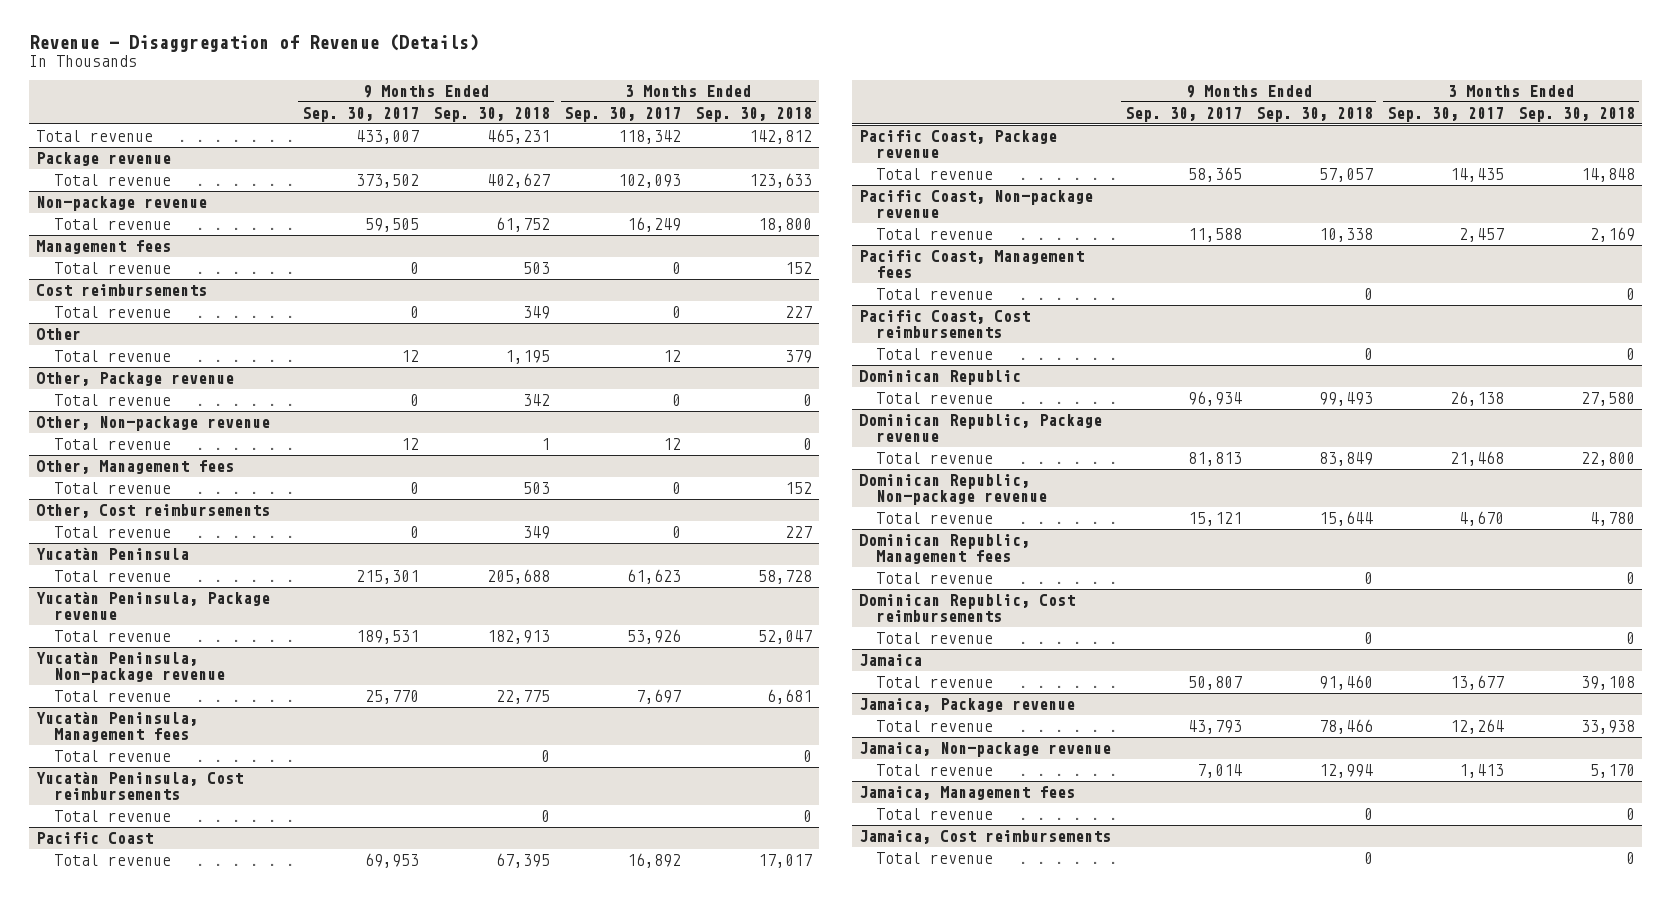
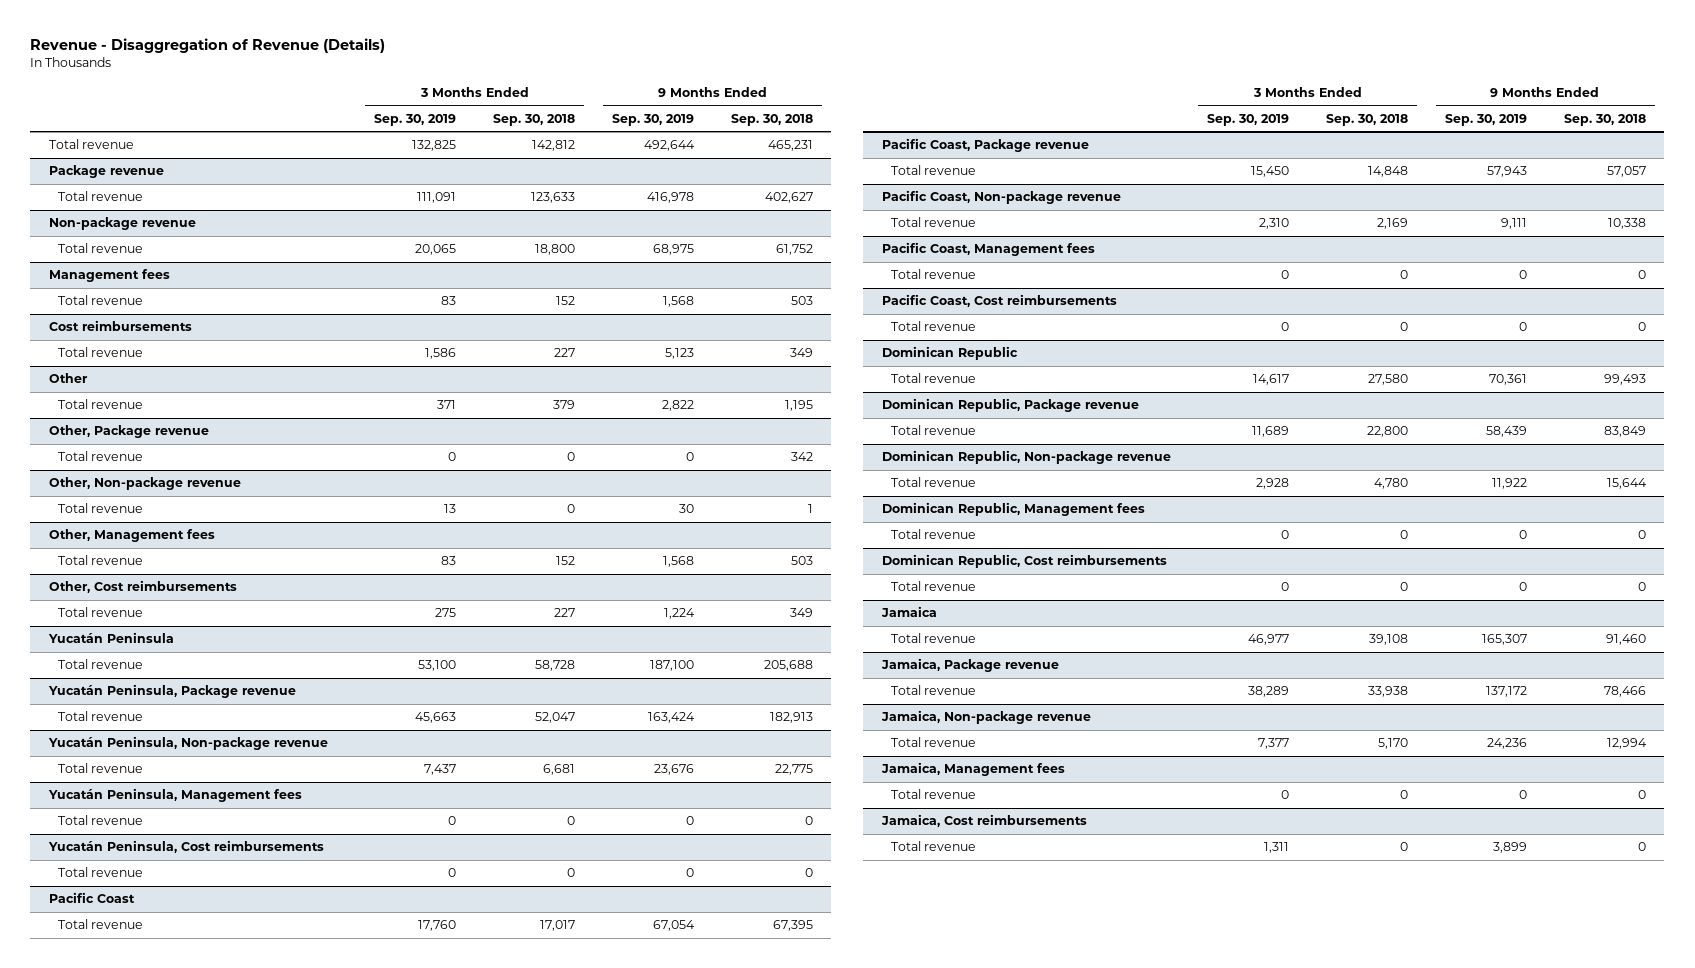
[301,106,419,122] Sep. 30, 2017 -> none
[564,106,682,122] Sep. 30, 2017 -> none
none -> [374,113,457,126] Sep. 30, 2019
none -> [612,113,695,126] Sep. 30, 2019
[35,547,189,561] Yucatàn Peninsula -> [47,632,174,644] Yucatán Peninsula
[35,591,270,620] Yucatàn Peninsula, Package revenue -> [47,684,296,699] Yucatán Peninsula, Package revenue
[35,651,225,683] Yucatàn Peninsula, Non-package revenue -> [47,736,328,751] Yucatán Peninsula, Non-package revenue
[35,711,198,742] Yucatàn Peninsula, Management fees -> [47,788,302,803] Yucatán Peninsula, Management fees
[35,771,243,800] Yucatàn Peninsula, Cost reimbursements -> [47,840,324,854] Yucatán Peninsula, Cost reimbursements

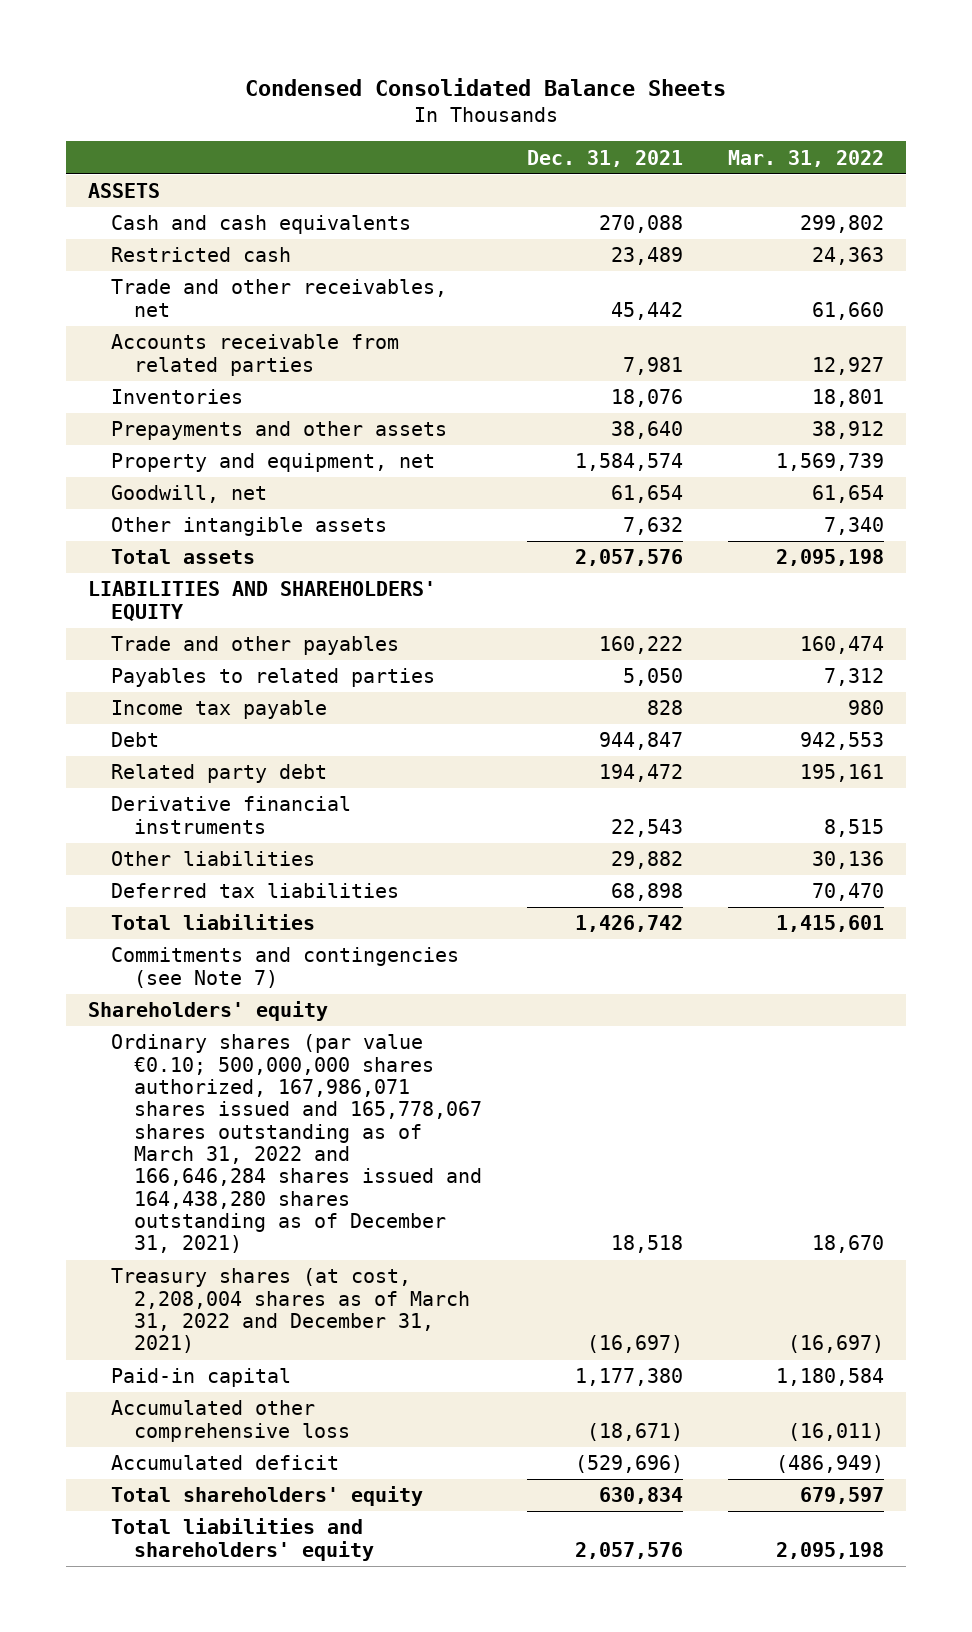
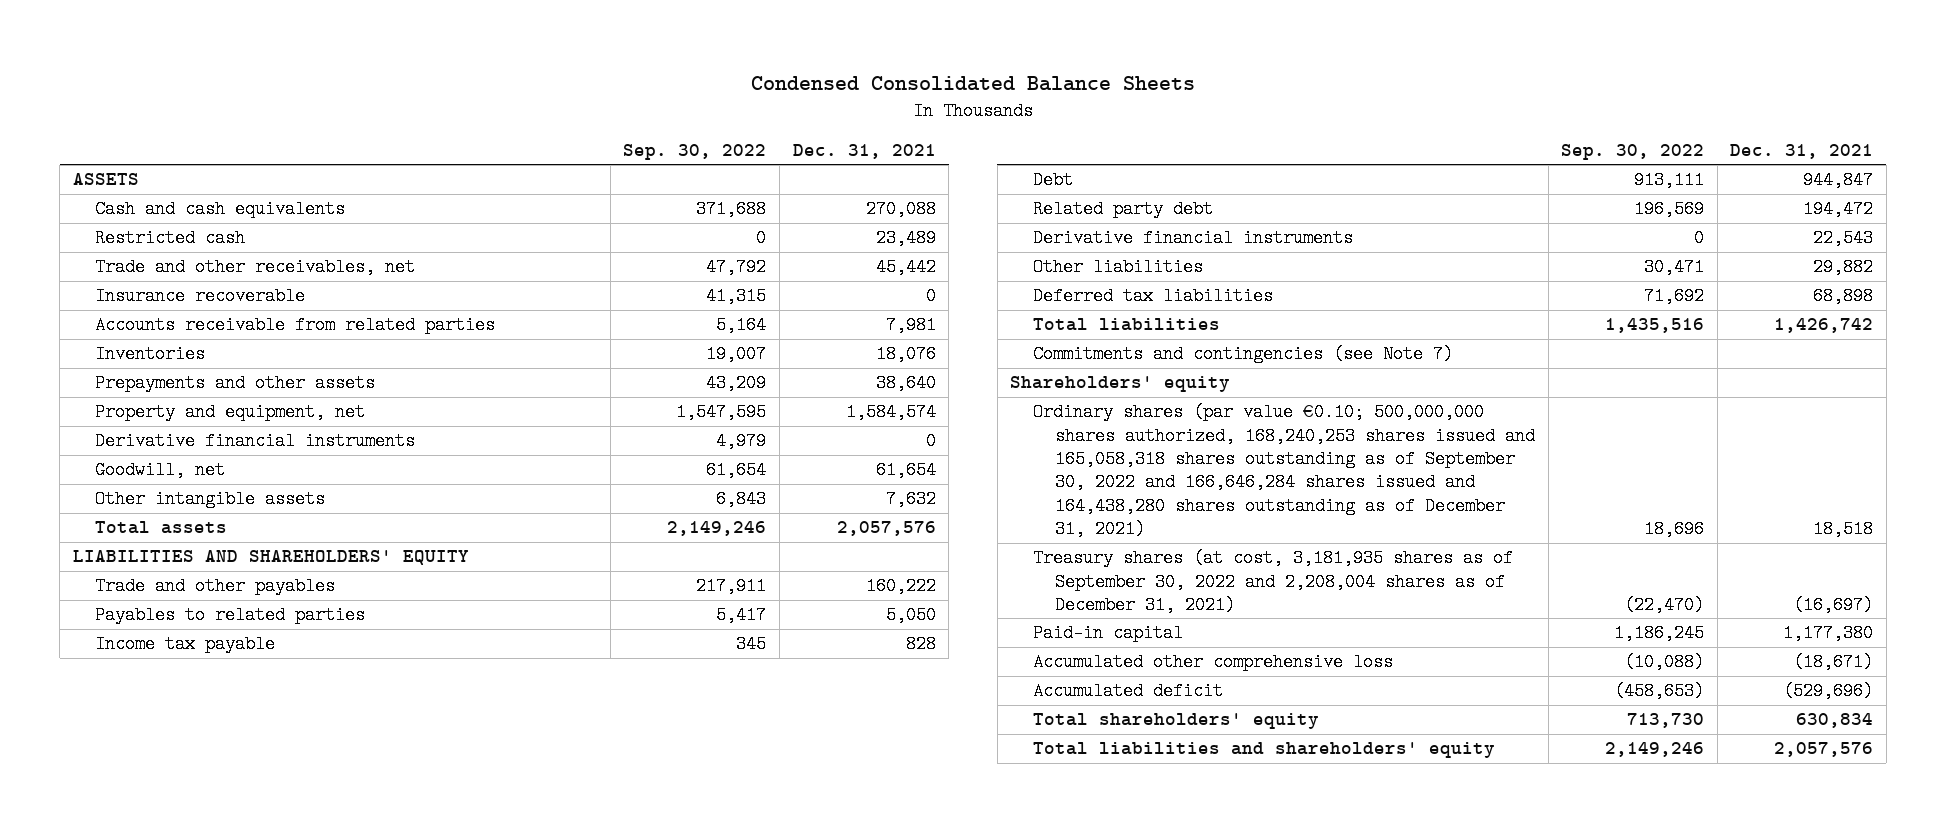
[727,149,884,167] Mar. 31, 2022 -> none
none -> [623,143,767,160] Sep. 30, 2022
none -> [94,287,305,306] Insurance recoverable
none -> [94,432,415,451] Derivative financial instruments
[111,1034,483,1254] Ordinary shares (par value €0.10; 500,000,000 shares authorized, 167,986,071 shares issued and 165,778,067 shares outstanding as of March 31, 2022 and 166,646,284 shares issued and 164,438,280 shares outstanding as of December 31, 2021) -> [1032,403,1536,539] Ordinary shares (par value €0.10; 500,000,000 shares authorized, 168,240,253 shares issued and 165,058,318 shares outstanding as of September 30, 2022 and 166,646,284 shares issued and 164,438,280 shares outstanding as of December 31, 2021)
[111,1268,471,1354] Treasury shares (at cost, 2,208,004 shares as of March 31, 2022 and December 31, 2021) -> [1032,549,1513,615] Treasury shares (at cost, 3,181,935 shares as of September 30, 2022 and 2,208,004 shares as of December 31, 2021)

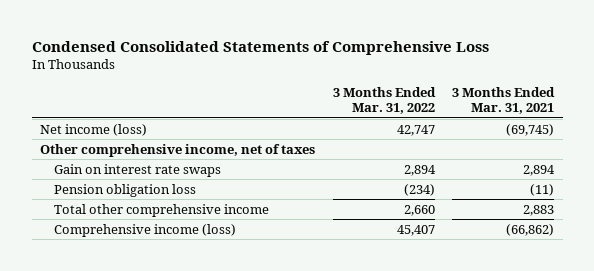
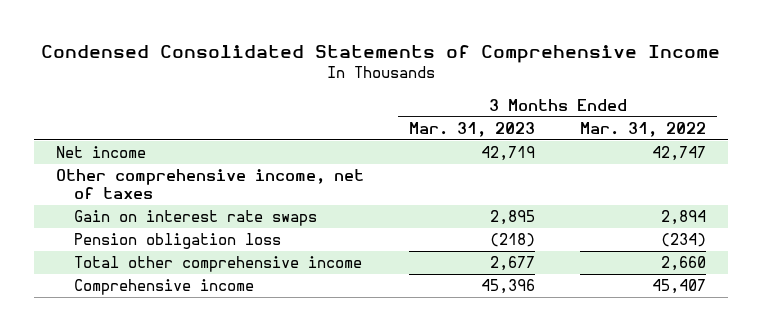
[31,40,489,55] Condensed Consolidated Statements of Comprehensive Loss -> [41,44,721,63] Condensed Consolidated Statements of Comprehensive Income
[452,86,556,115] 3 Months Ended Mar. 31, 2021 -> none
none -> [409,121,536,137] Mar. 31, 2023
[40,123,148,136] Net income (loss) -> [56,146,147,159] Net income
[54,223,237,237] Comprehensive income (loss) -> [73,279,254,296] Comprehensive income

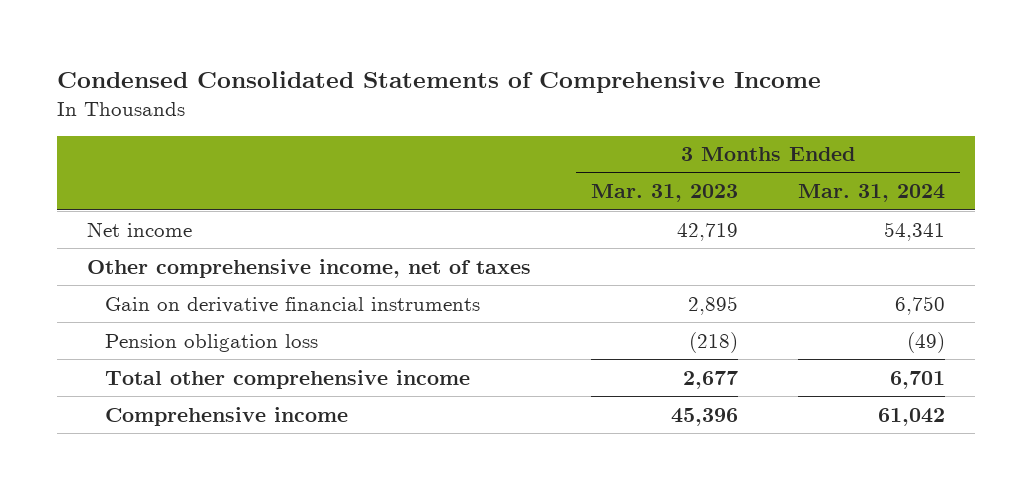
[579,121,706,137] Mar. 31, 2022 -> none
none -> [798,184,946,203] Mar. 31, 2024
[73,210,317,227] Gain on interest rate swaps -> [105,296,481,313] Gain on derivative financial instruments

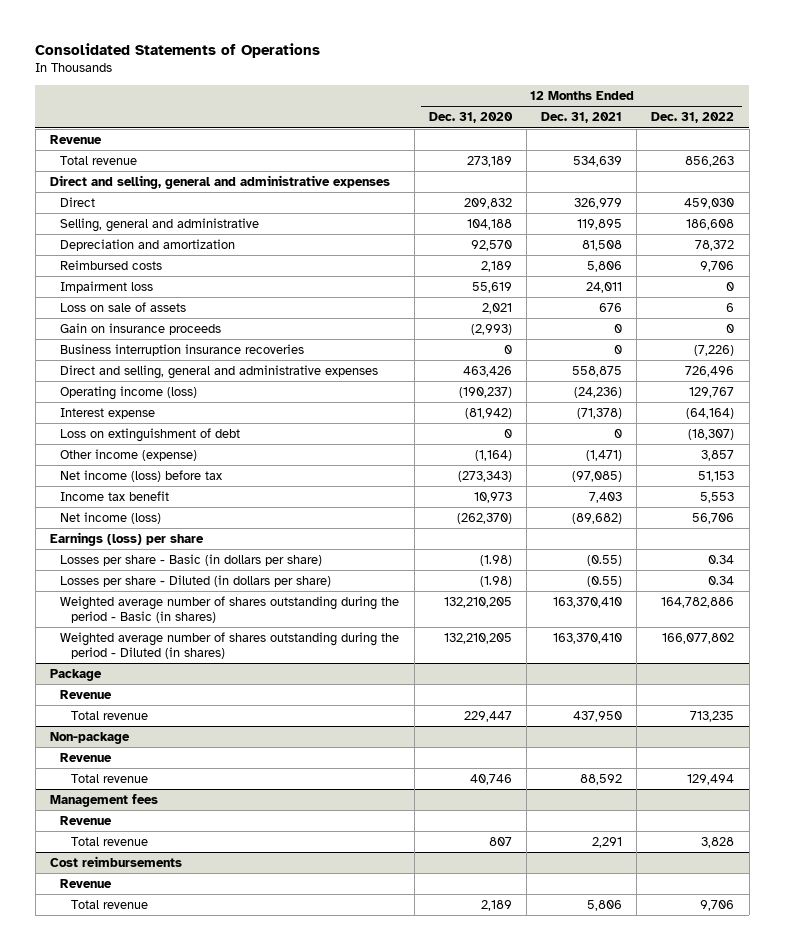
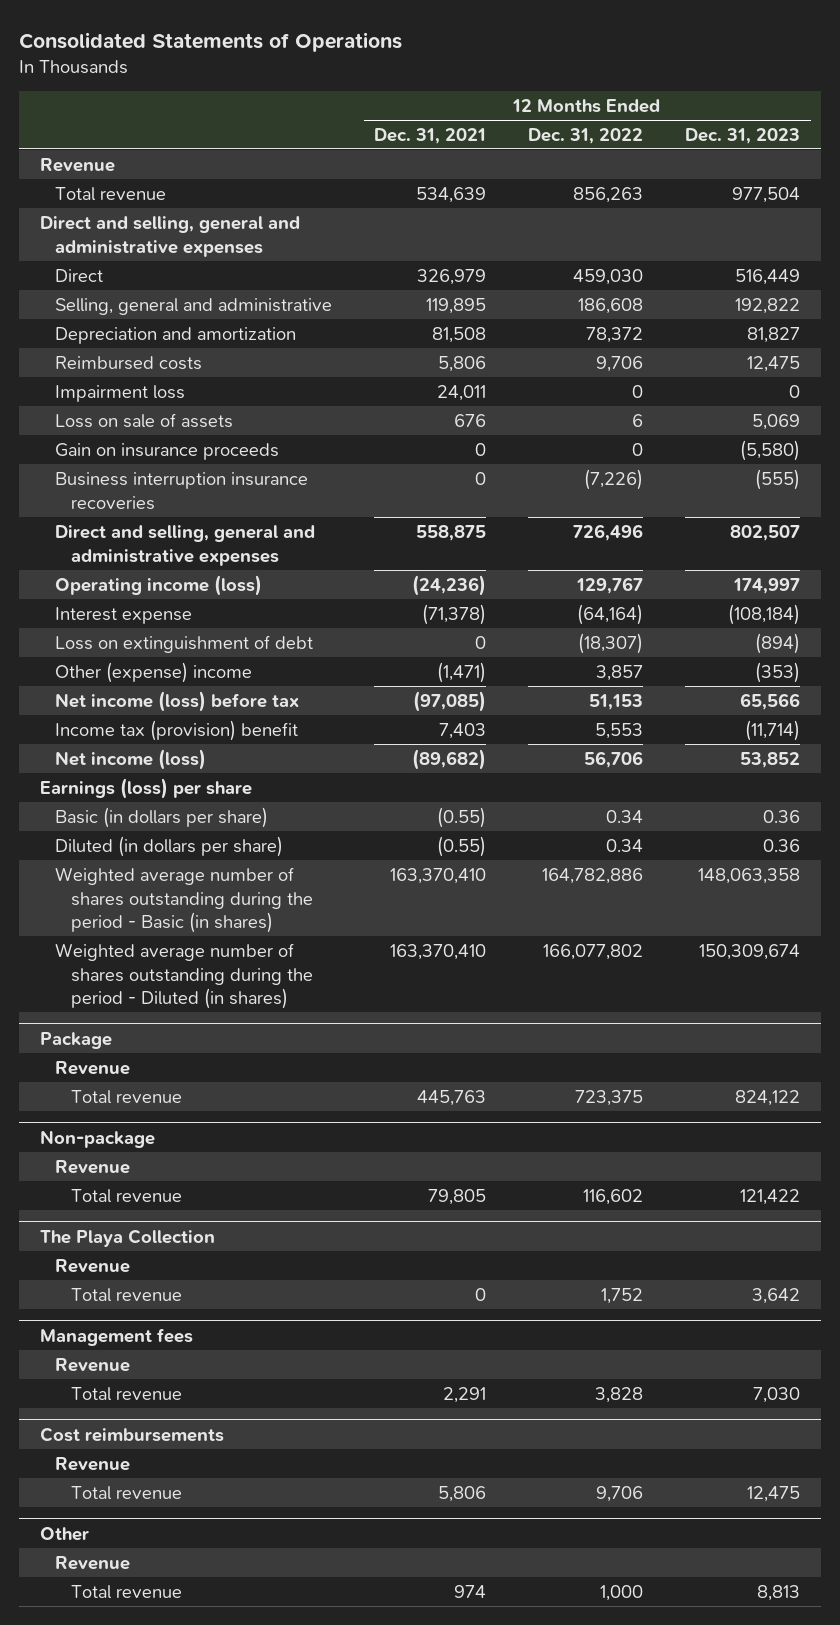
[428,112,513,124] Dec. 31, 2020 -> none
none -> [685,127,801,144] Dec. 31, 2023
[60,448,198,461] Other income (expense) -> [55,661,253,683] Other (expense) income
[60,490,170,501] Income tax benefit -> [55,719,299,741] Income tax (provision) benefit
[60,553,323,566] Losses per share - Basic (in dollars per share) -> [55,806,269,828] Basic (in dollars per share)
[60,574,332,587] Losses per share - Diluted (in dollars per share) -> [55,835,284,857] Diluted (in dollars per share)
[573,710,623,722] 437,950 -> [417,1089,487,1106] 445,763
[690,710,735,722] 713,235 -> [575,1089,644,1106] 723,375
[580,773,623,785] 88,592 -> [428,1188,487,1205] 79,805
[687,773,735,785] 129,494 -> [583,1188,644,1205] 116,602
none -> [40,1228,216,1247] The Playa Collection
none -> [55,1258,131,1273] Revenue
none -> [70,1287,182,1302] Total revenue
none -> [40,1526,90,1541] Other
none -> [55,1555,131,1570] Revenue
none -> [70,1584,182,1599] Total revenue

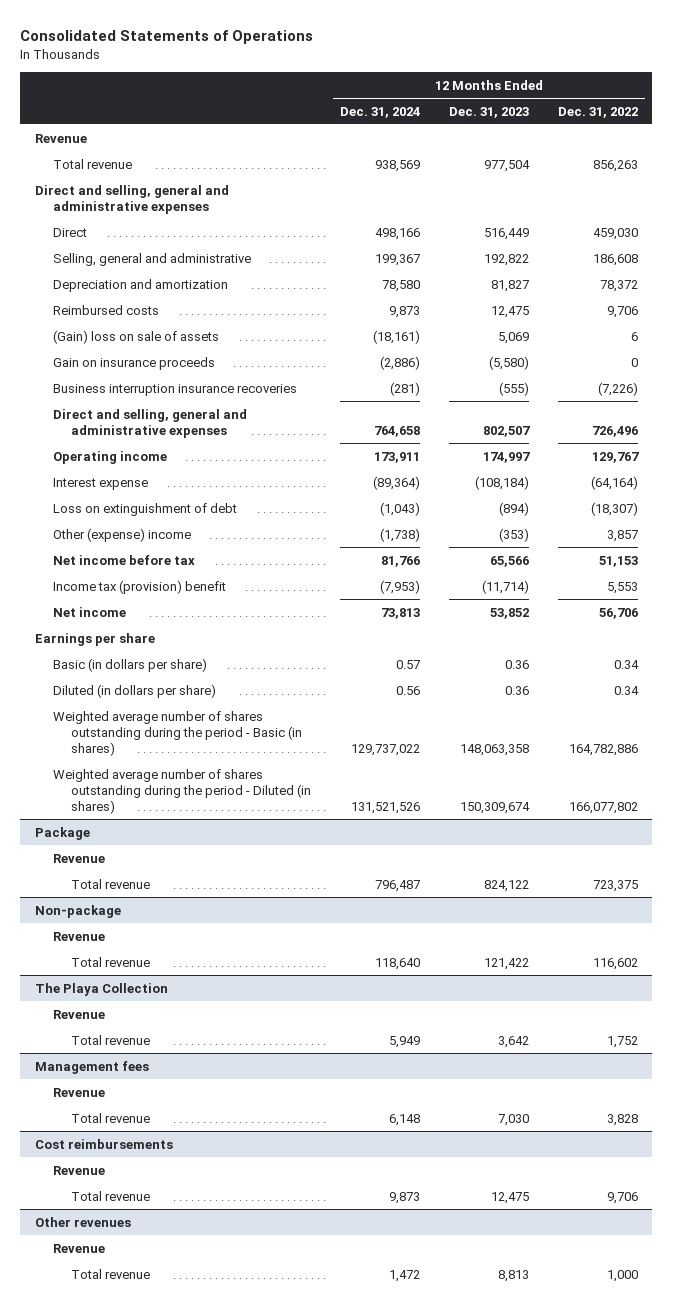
[374,127,487,144] Dec. 31, 2021 -> none
none -> [340,106,421,118] Dec. 31, 2024
[55,384,186,402] Impairment loss -> none
[55,412,234,428] Loss on sale of assets -> [53,329,220,344] (Gain) loss on sale of assets
[55,574,263,596] Operating income (loss) -> [53,450,168,464] Operating income
[55,690,300,712] Net income (loss) before tax -> [53,554,196,565] Net income before tax
[55,748,207,770] Net income (loss) -> [53,606,127,617] Net income
[40,777,253,799] Earnings (loss) per share -> [34,632,155,646] Earnings per share
[40,1526,90,1541] Other -> [34,1216,131,1227] Other revenues

